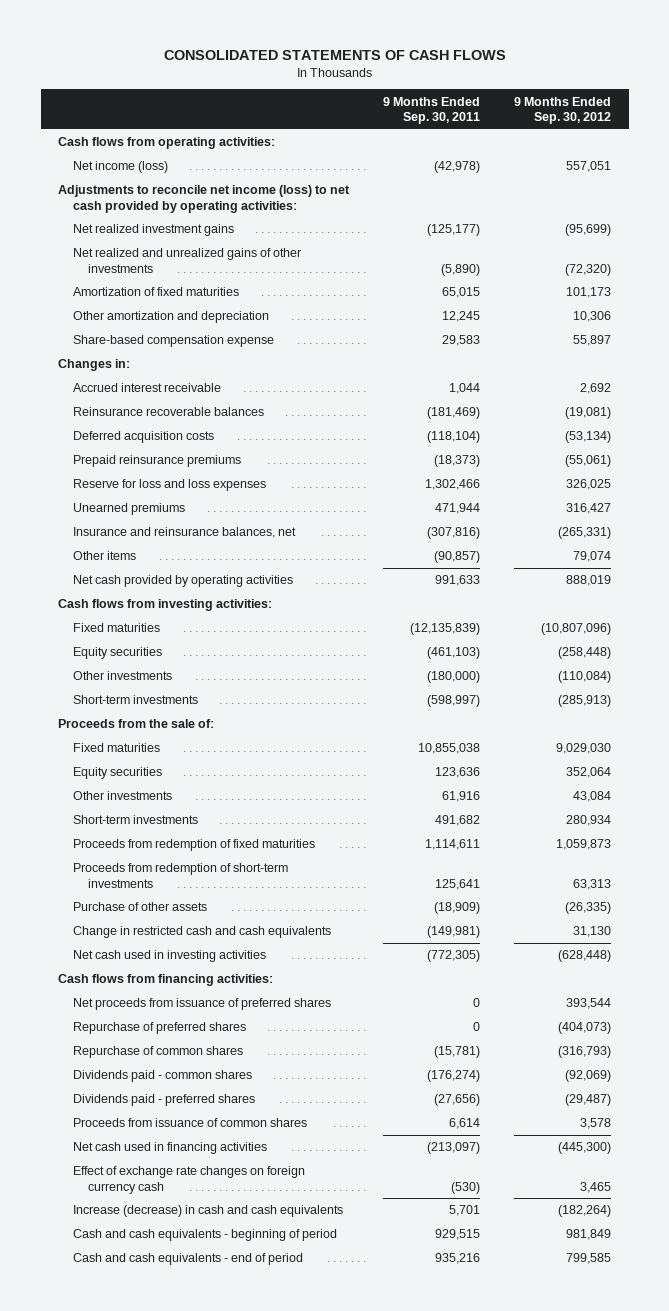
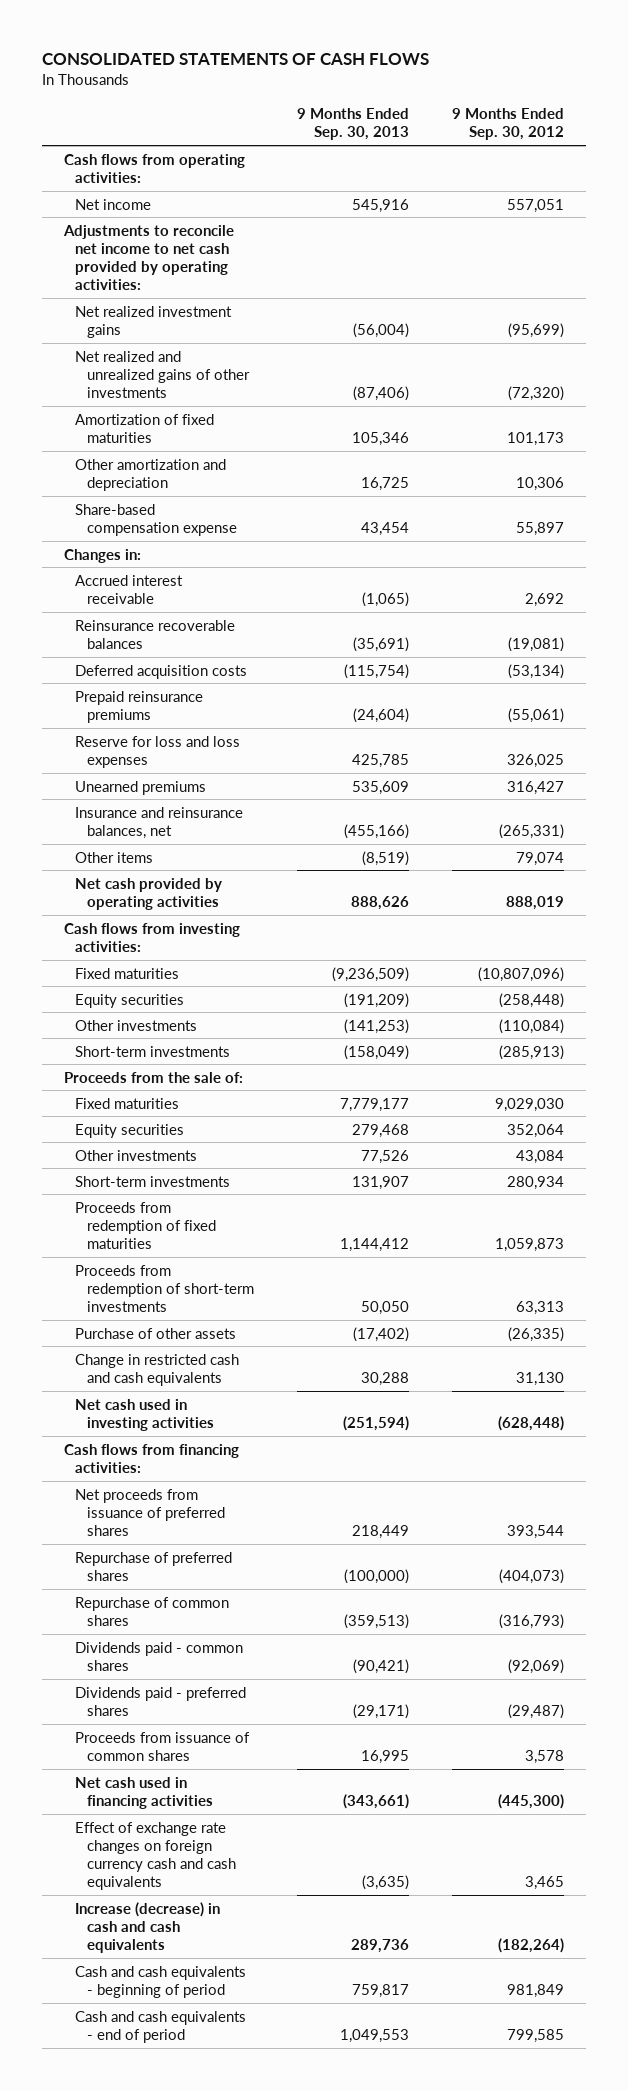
[383,96,481,124] 9 Months Ended Sep. 30, 2011 -> none
none -> [297,107,410,141] 9 Months Ended Sep. 30, 2013
[72,161,168,174] Net income (loss) -> [75,198,152,210] Net income
[57,185,350,213] Adjustments to reconcile net income (loss) to net cash provided by operating activities: -> [62,224,234,291] Adjustments to reconcile net income to net cash provided by operating activities:
[72,1166,305,1194] Effect of exchange rate changes on foreign currency cash -> [75,1821,237,1891] Effect of exchange rate changes on foreign currency cash and cash equivalents

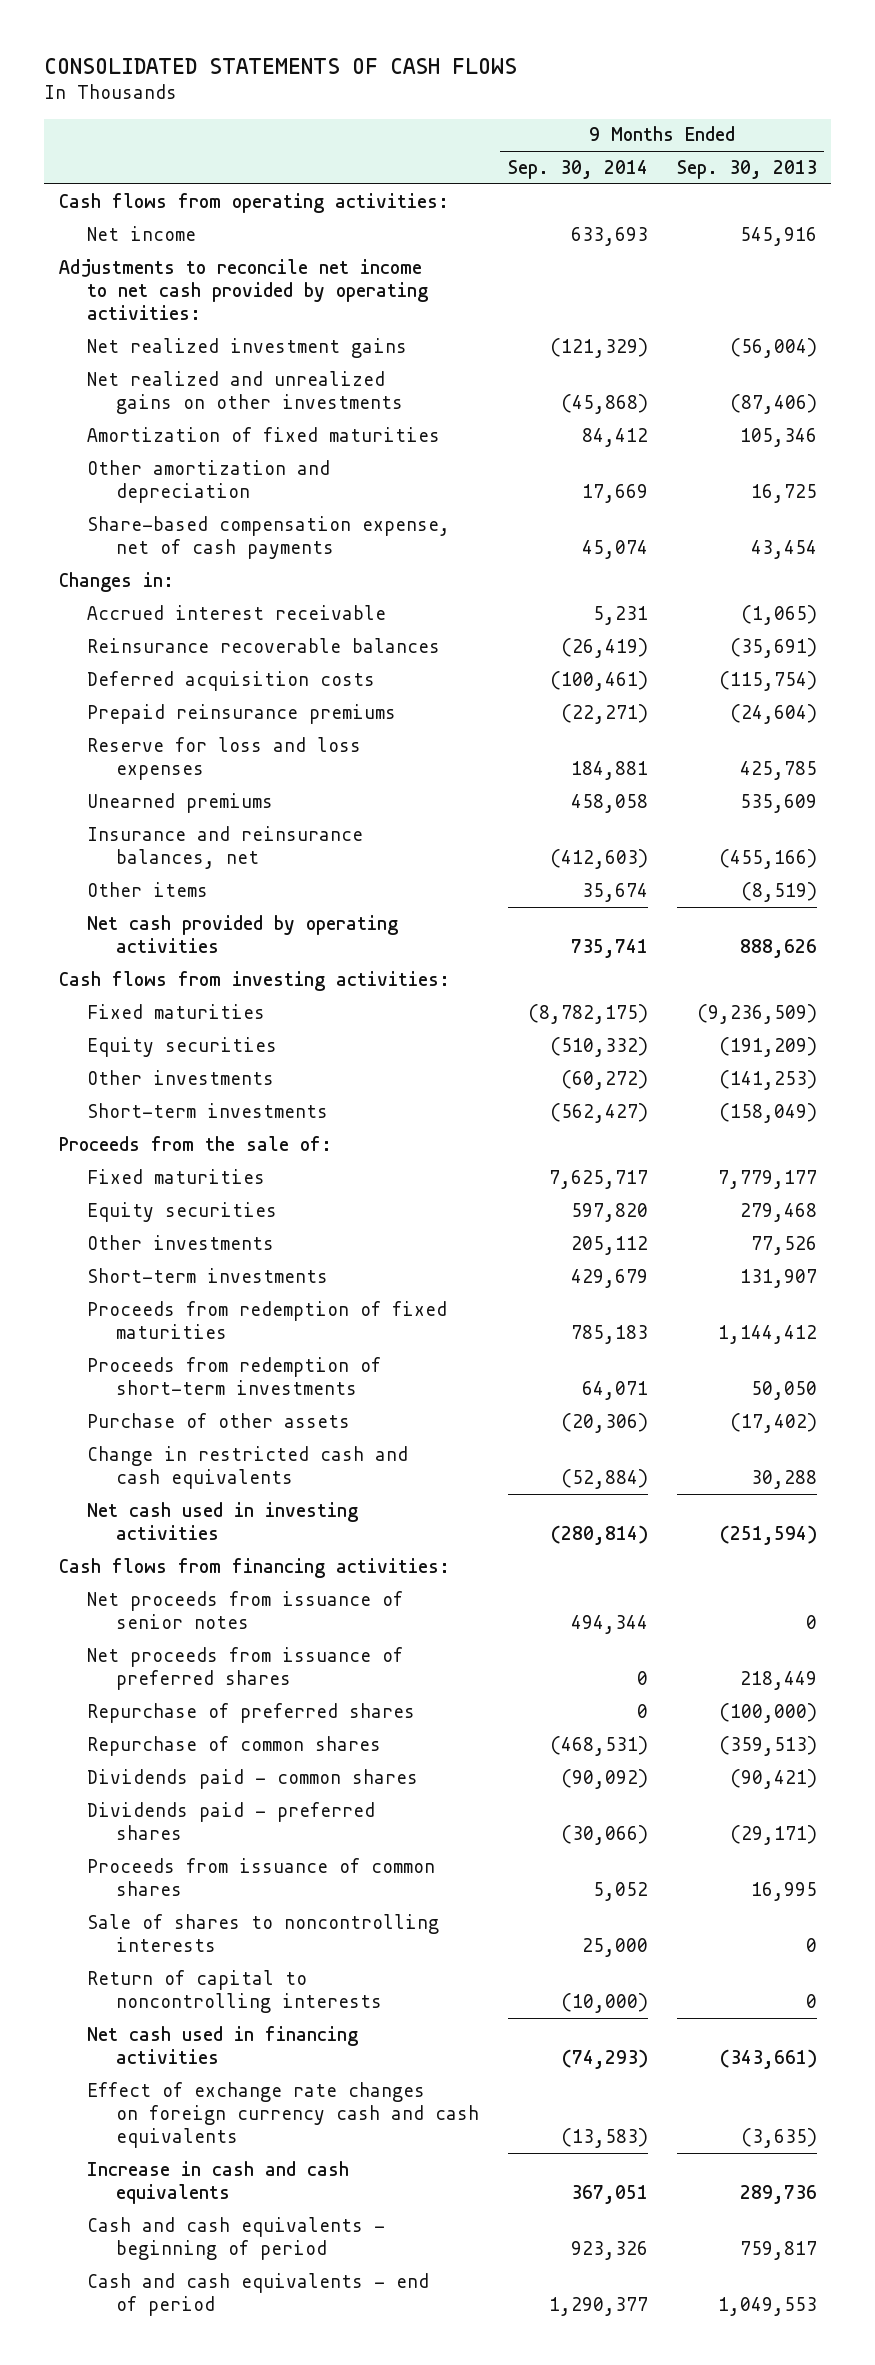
[452,107,565,141] 9 Months Ended Sep. 30, 2012 -> none
none -> [507,160,648,180] Sep. 30, 2014
[75,350,251,399] Net realized and unrealized gains of other investments -> [87,370,403,414] Net realized and unrealized gains on other investments
[75,503,238,536] Share-based compensation expense -> [87,515,451,559] Share-based compensation expense, net of cash payments
none -> [87,1590,404,1629] Net proceeds from issuance of senior notes
none -> [87,1913,440,1952] Sale of shares to noncontrolling interests
none -> [87,1969,382,2013] Return of capital to noncontrolling interests
[75,1901,221,1954] Increase (decrease) in cash and cash equivalents -> [87,2160,350,2204] Increase in cash and cash equivalents

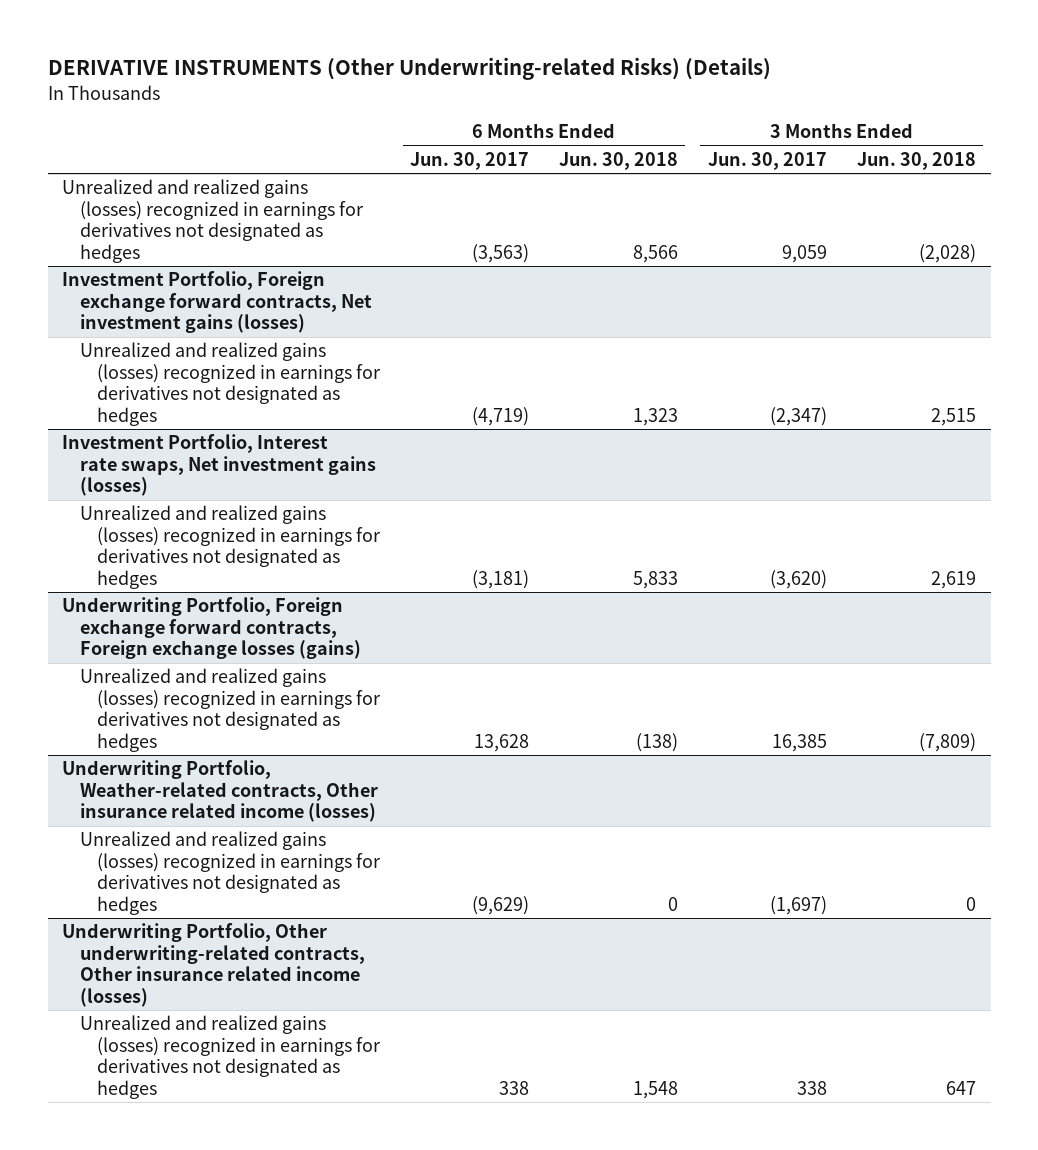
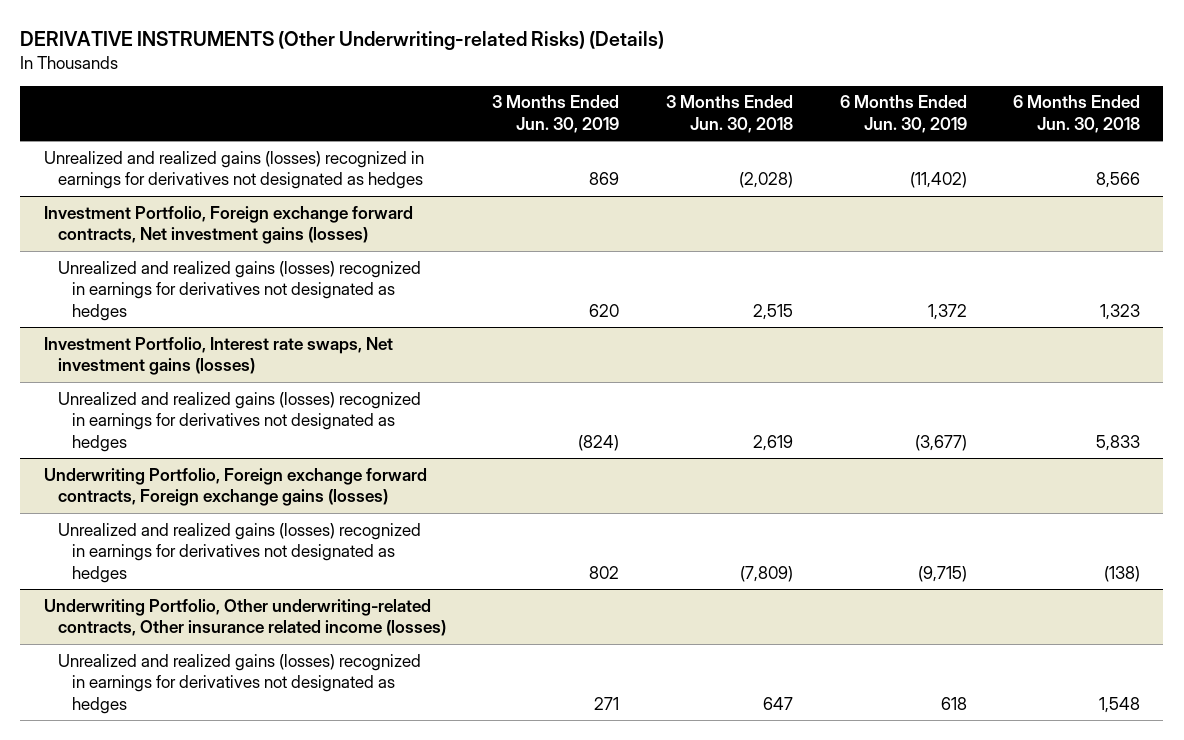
[410,152,530,171] Jun. 30, 2017 -> none
[707,152,827,171] Jun. 30, 2017 -> none
none -> [492,95,620,134] 3 Months Ended Jun. 30, 2019
none -> [839,95,967,134] 6 Months Ended Jun. 30, 2019
[62,597,361,660] Underwriting Portfolio, Foreign exchange forward contracts, Foreign exchange losses (gains) -> [43,467,427,507] Underwriting Portfolio, Foreign exchange forward contracts, Foreign exchange gains (losses)
[62,760,378,823] Underwriting Portfolio, Weather-related contracts, Other insurance related income (losses) -> none
[79,831,382,915] Unrealized and realized gains (losses) recognized in earnings for derivatives not designated as hedges -> none

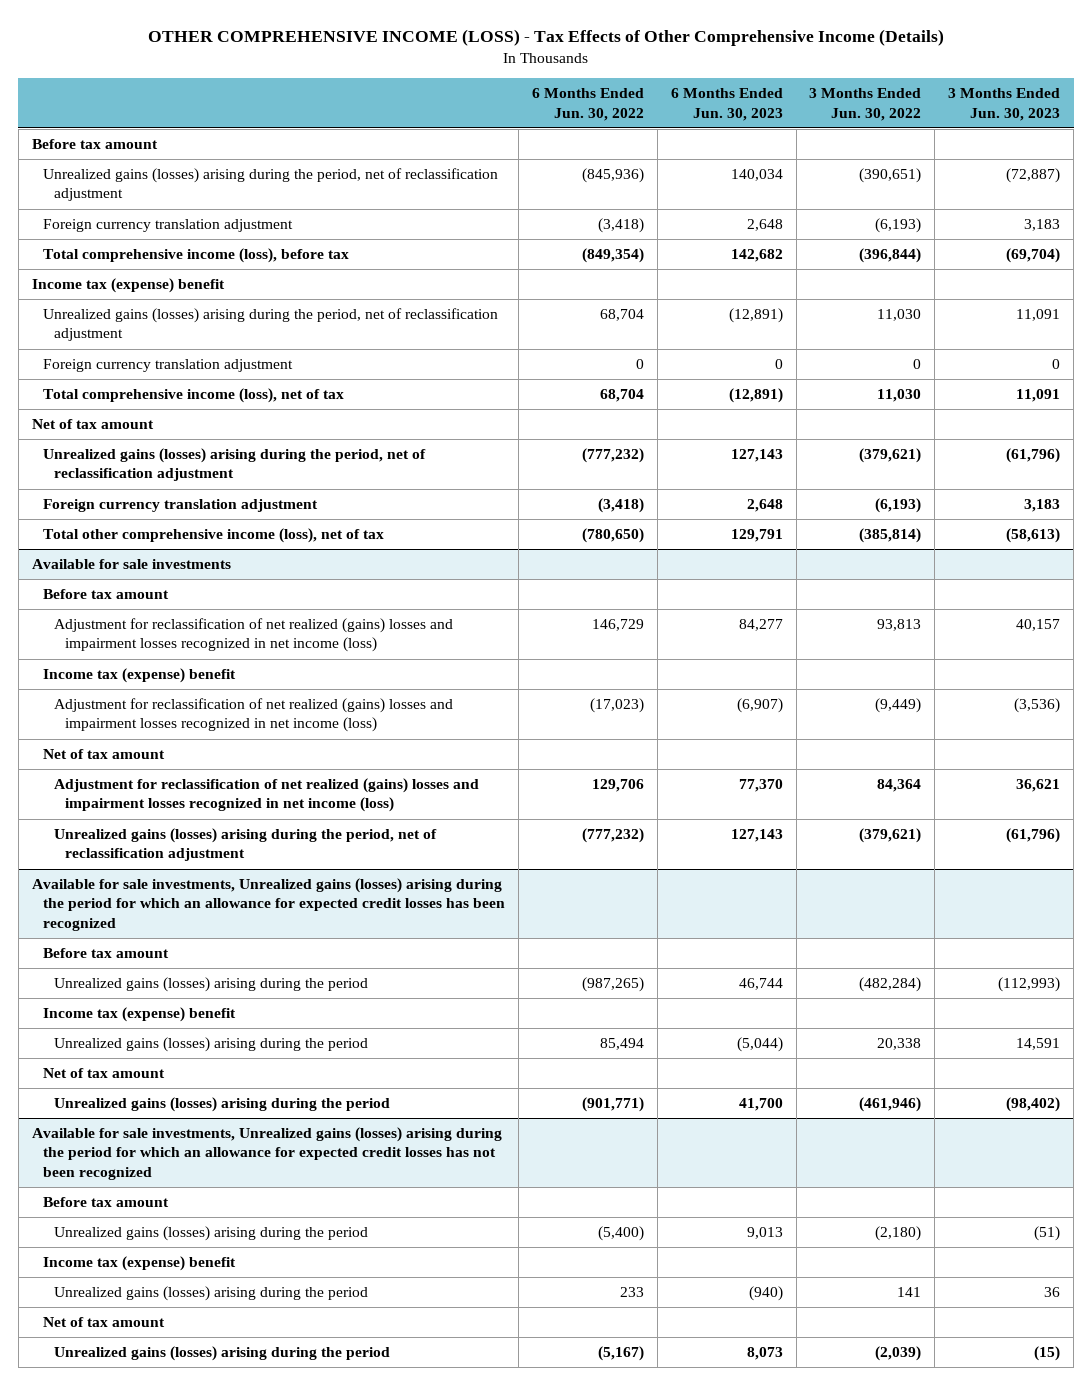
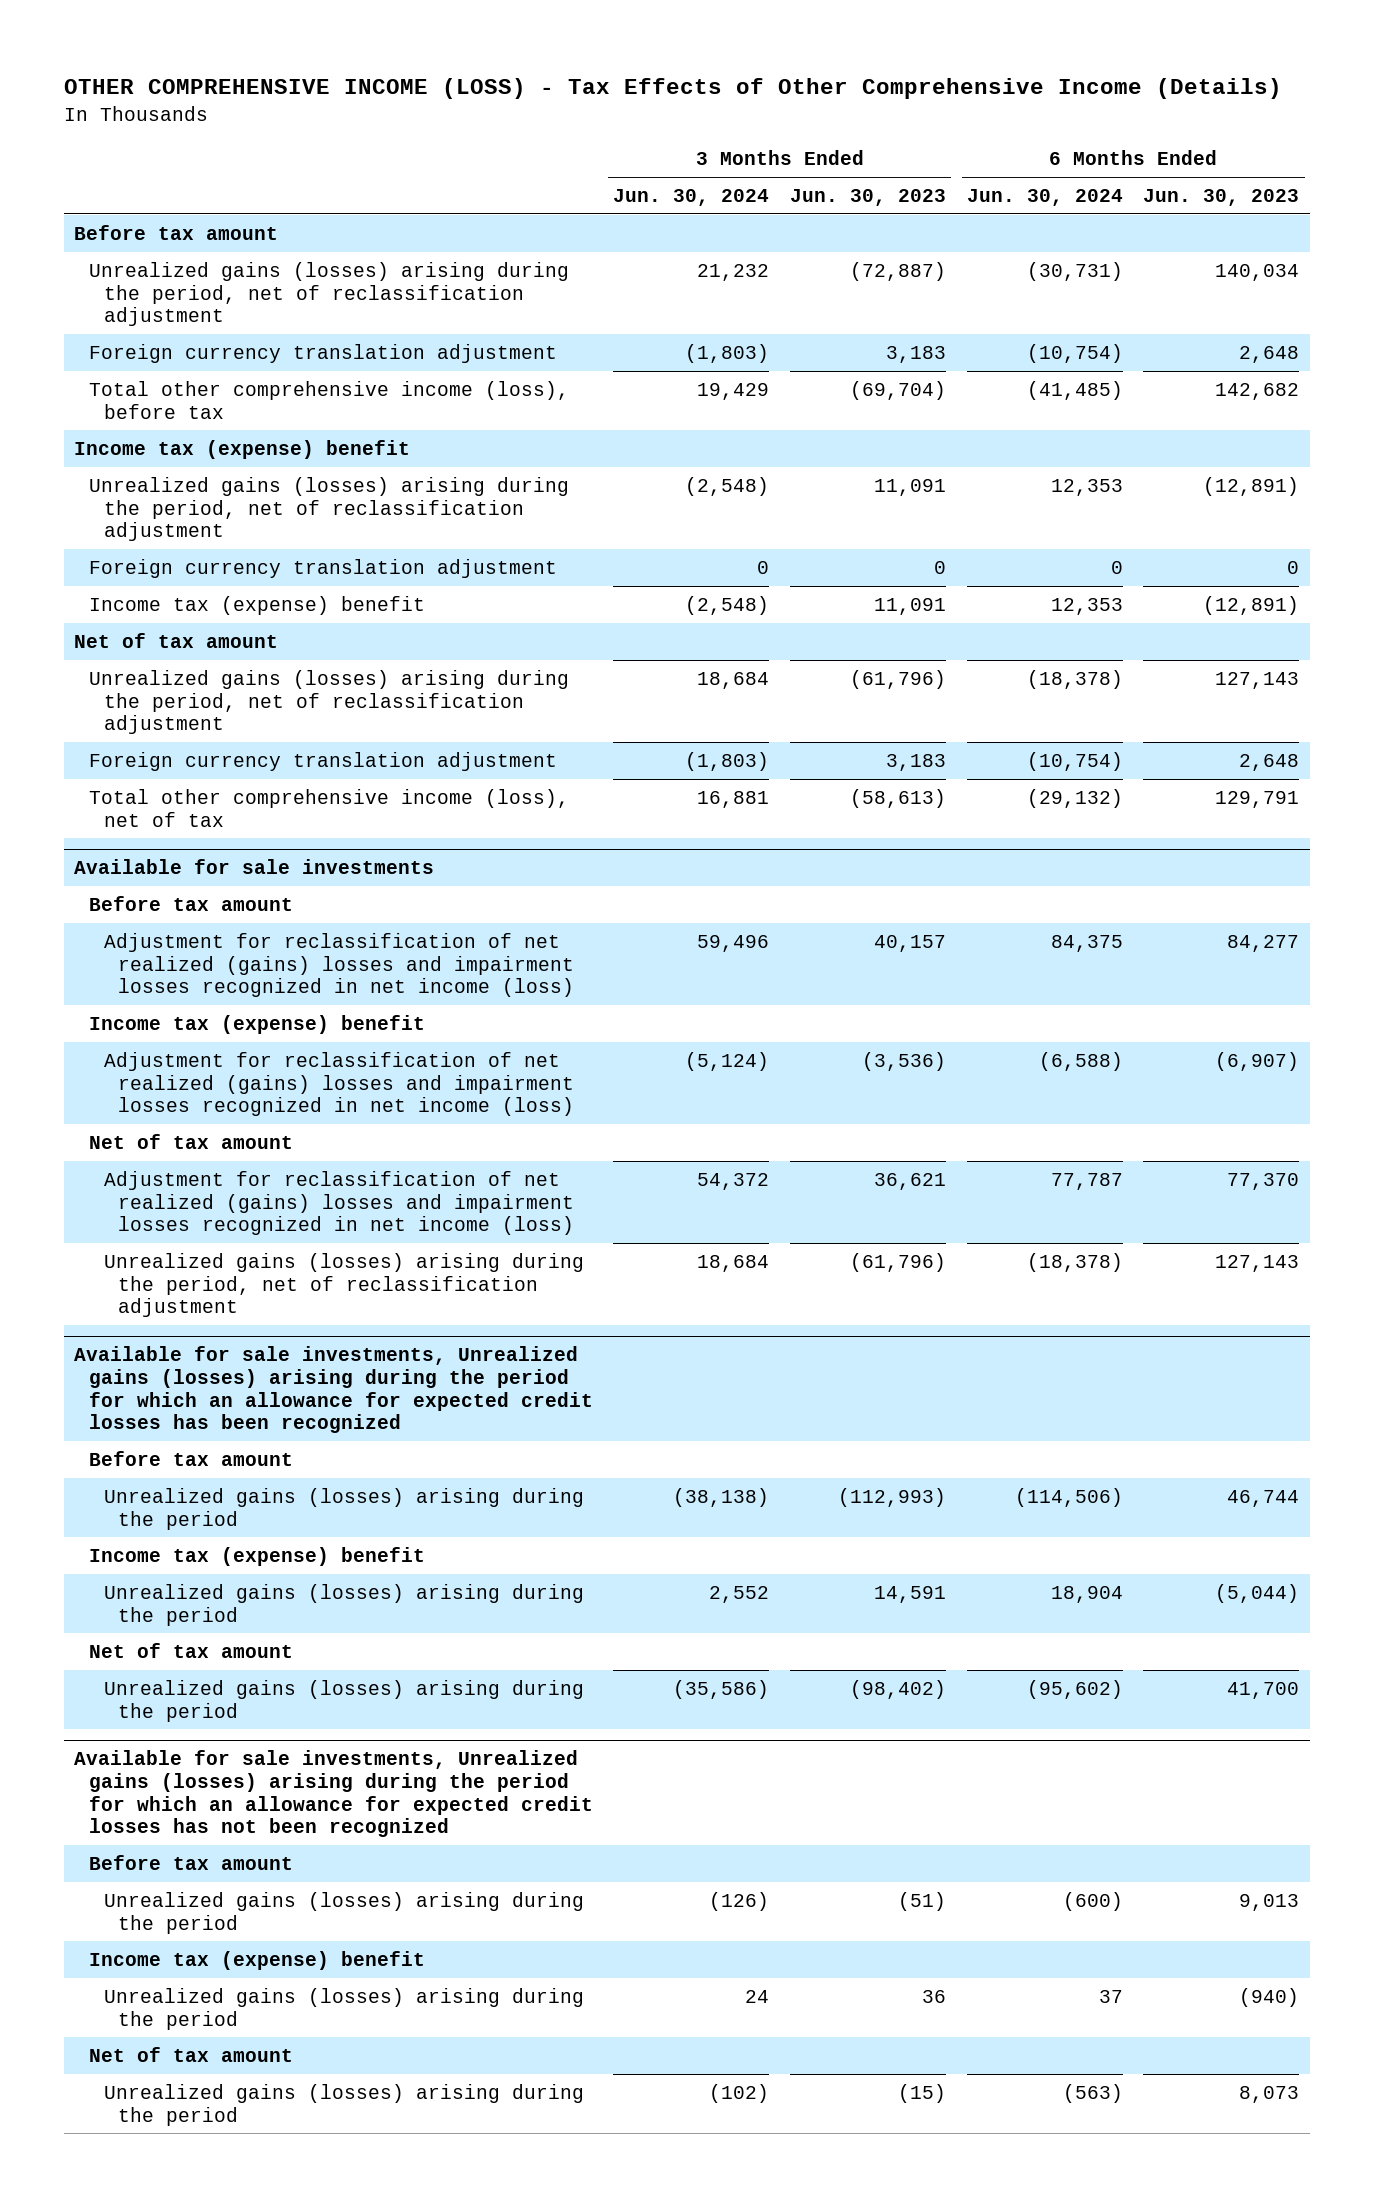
[531,88,644,121] 6 Months Ended Jun. 30, 2022 -> none
[809,88,922,121] 3 Months Ended Jun. 30, 2022 -> none
none -> [613,188,770,206] Jun. 30, 2024
none -> [966,188,1123,206] Jun. 30, 2024
[42,248,349,264] Total comprehensive income (loss), before tax -> [88,380,569,419] Total other comprehensive income (loss), before tax
[42,388,344,404] Total comprehensive income (loss), net of tax -> [88,595,425,615] Income tax (expense) benefit

